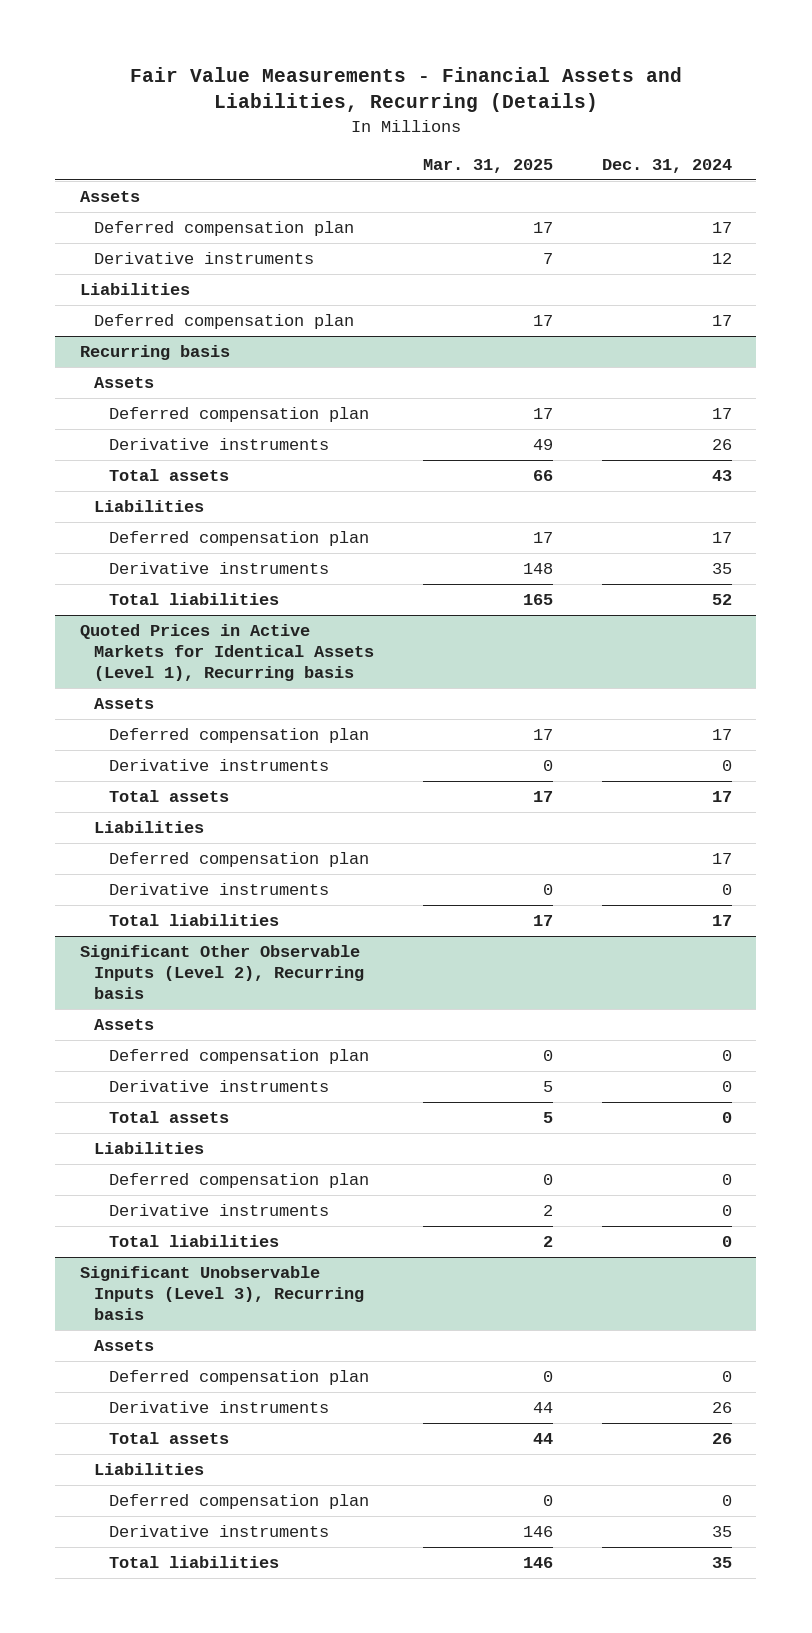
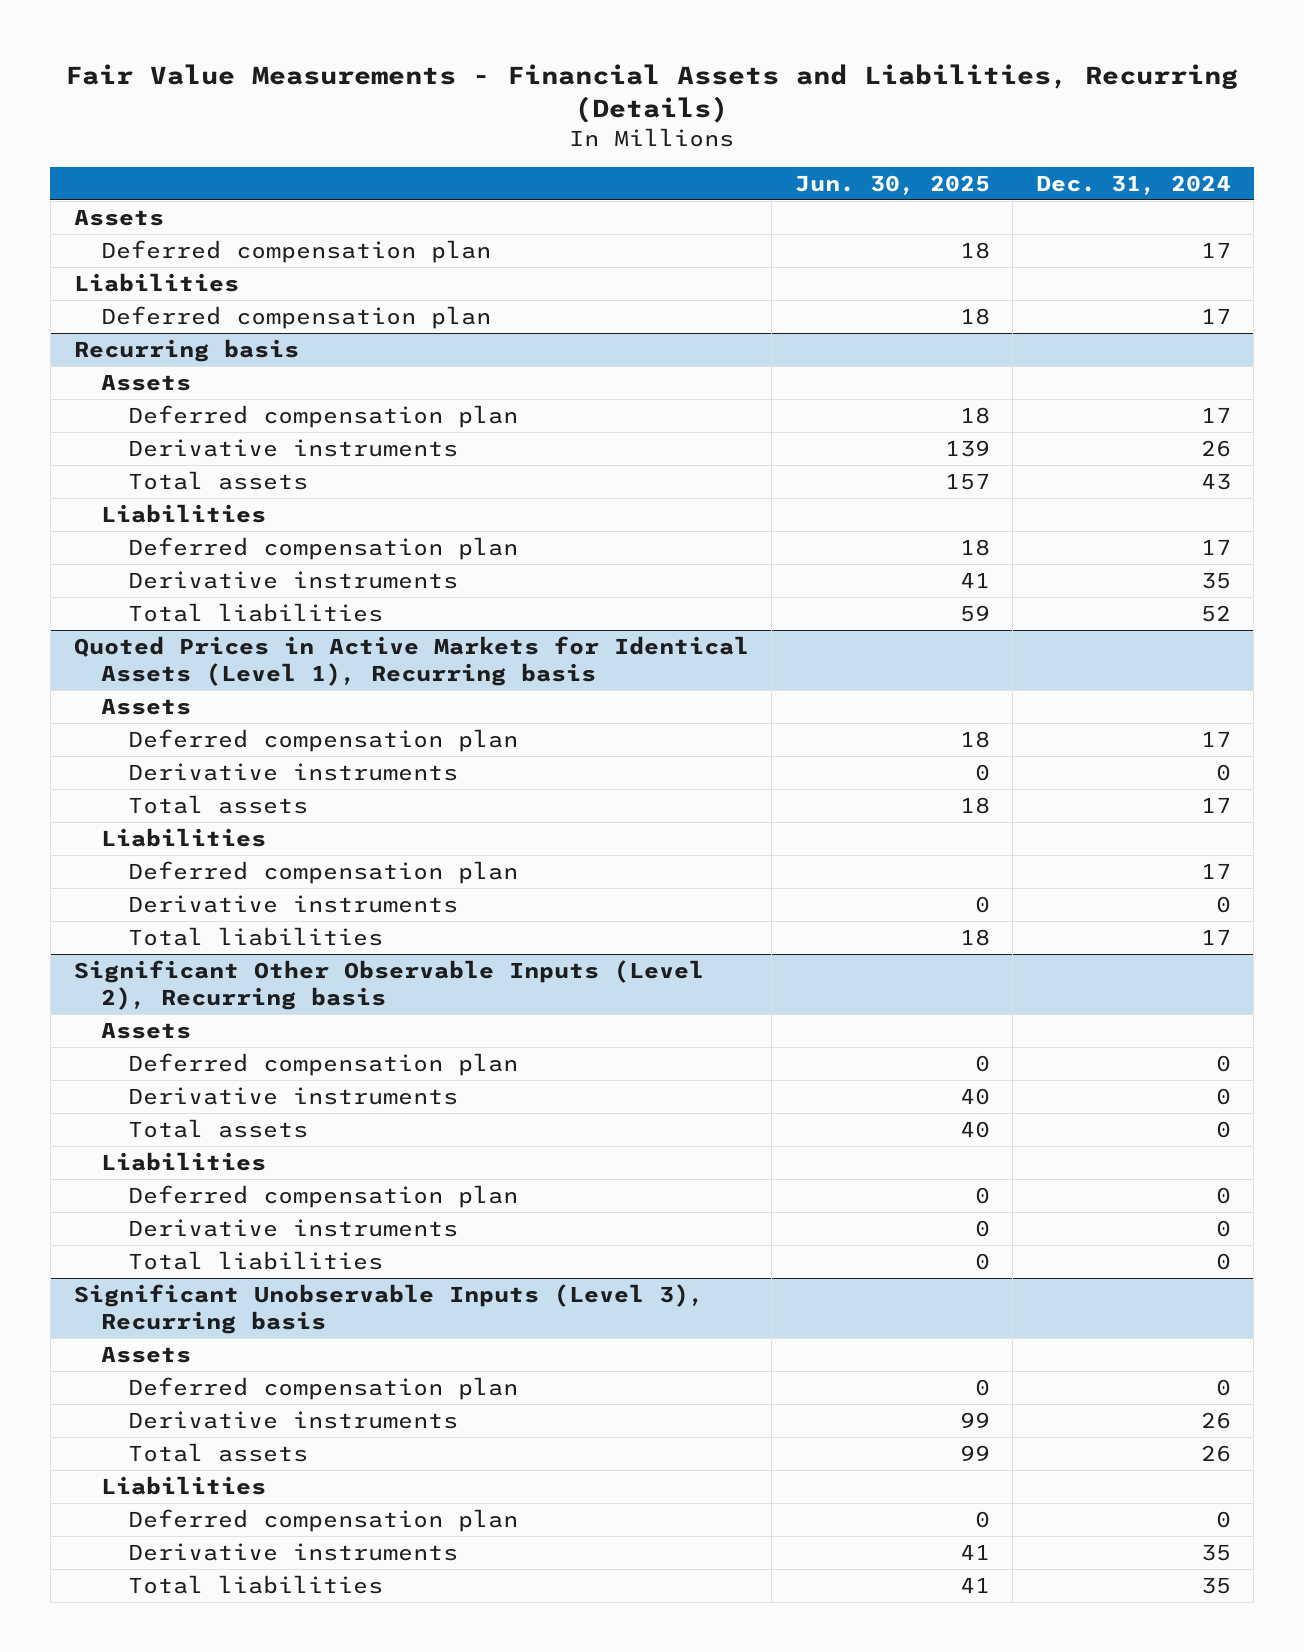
[423,158,554,173] Mar. 31, 2025 -> none
none -> [794,174,990,195] Jun. 30, 2025
[94,252,315,265] Derivative instruments -> none

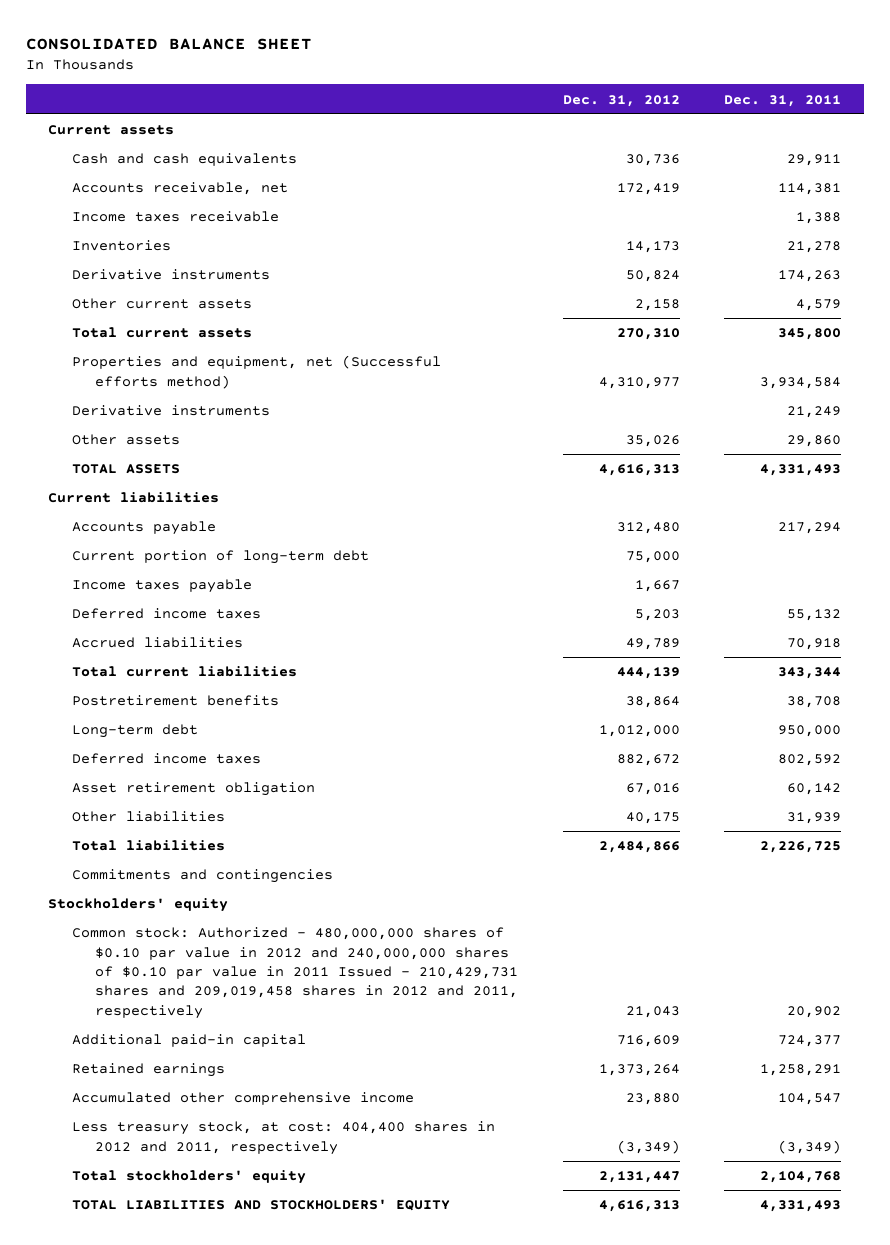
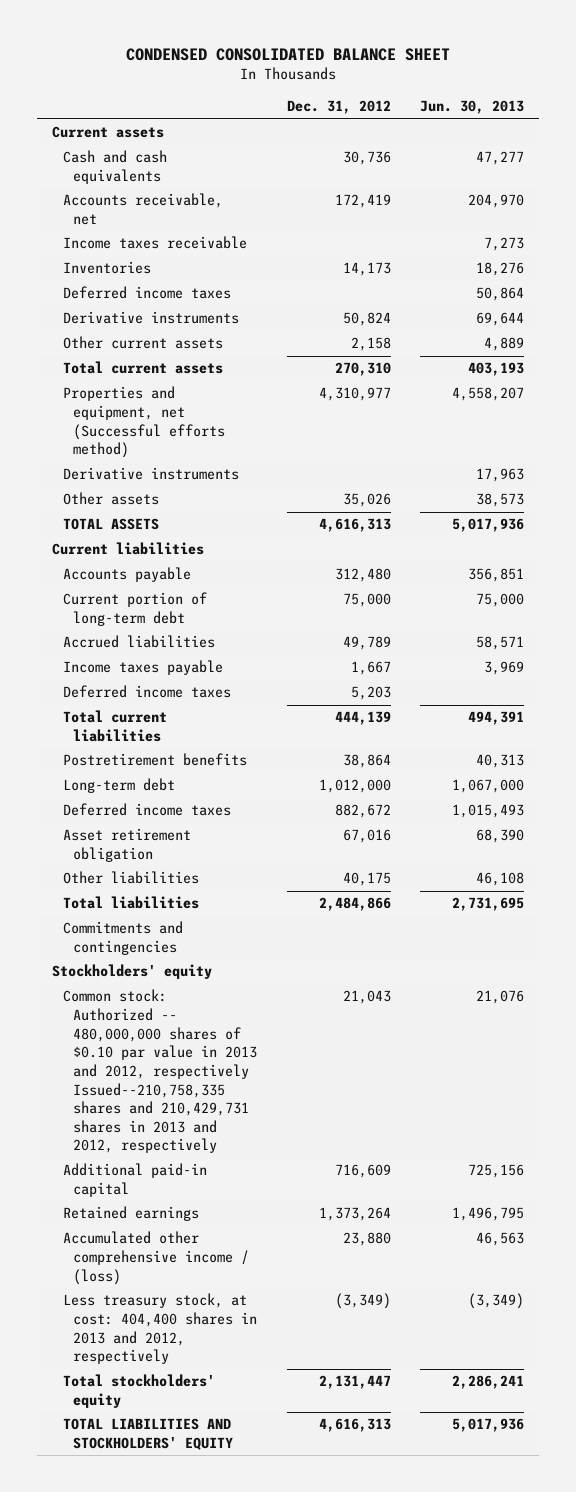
[25,38,312,51] CONSOLIDATED BALANCE SHEET -> [125,47,450,61] CONDENSED CONSOLIDATED BALANCE SHEET
[724,94,842,107] Dec. 31, 2011 -> none
none -> [420,100,525,115] Jun. 30, 2013
none -> [62,286,231,300] Deferred income taxes
[71,637,243,649] Accrued liabilities -> [62,635,215,649] Accrued liabilities
[71,927,519,1019] Common stock: Authorized - 480,000,000 shares of $0.10 par value in 2012 and 240,000,000 shares of $0.10 par value in 2011 Issued - 210,429,731 shares and 209,019,458 shares in 2012 and 2011, respectively -> [62,989,258,1154] Common stock: Authorized -- 480,000,000 shares of $0.10 par value in 2013 and 2012, respectively Issued--210,758,335 shares and 210,429,731 shares in 2013 and 2012, respectively
[71,1092,414,1106] Accumulated other comprehensive income -> [62,1231,250,1285] Accumulated other comprehensive income / (loss)
[71,1121,495,1155] Less treasury stock, at cost: 404,400 shares in 2012 and 2011, respectively -> [62,1293,258,1365] Less treasury stock, at cost: 404,400 shares in 2013 and 2012, respectively

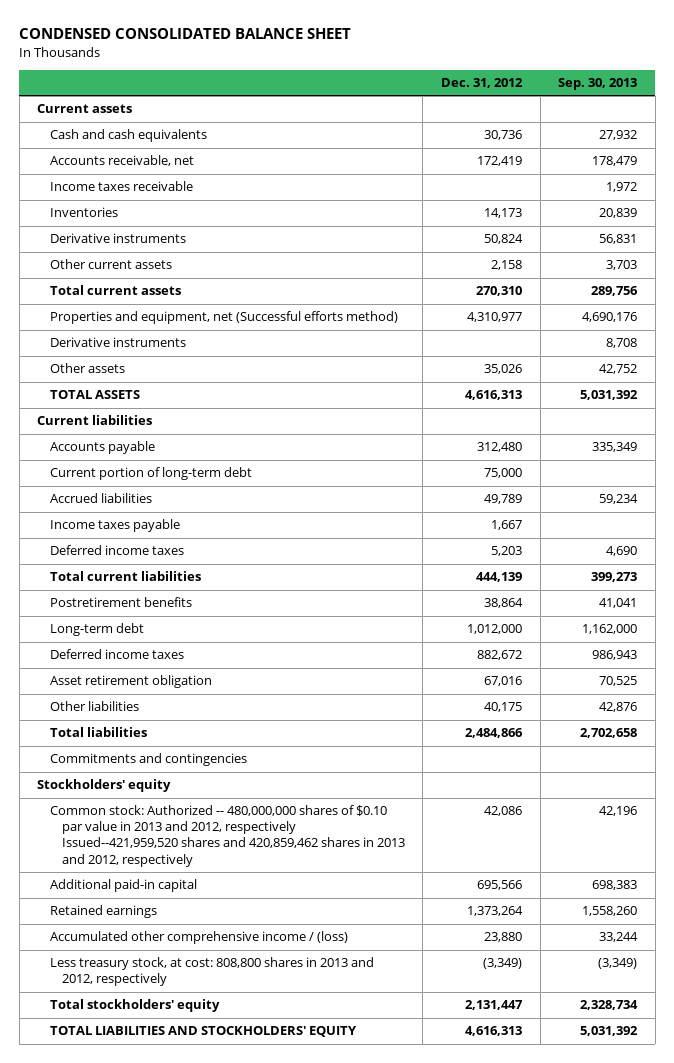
[420,100,525,115] Jun. 30, 2013 -> none
none -> [558,78,638,91] Sep. 30, 2013
[62,286,231,300] Deferred income taxes -> none
[62,989,258,1154] Common stock: Authorized -- 480,000,000 shares of $0.10 par value in 2013 and 2012, respectively Issued--210,758,335 shares and 210,429,731 shares in 2013 and 2012, respectively -> [49,805,405,867] Common stock: Authorized -- 480,000,000 shares of $0.10 par value in 2013 and 2012, respectively Issued--421,959,520 shares and 420,859,462 shares in 2013 and 2012, respectively
[342,990,391,1005] 21,043 -> [484,806,523,817] 42,086
[334,1164,391,1179] 716,609 -> [477,880,523,891] 695,566
[62,1293,258,1365] Less treasury stock, at cost: 404,400 shares in 2013 and 2012, respectively -> [49,957,374,987] Less treasury stock, at cost: 808,800 shares in 2013 and 2012, respectively

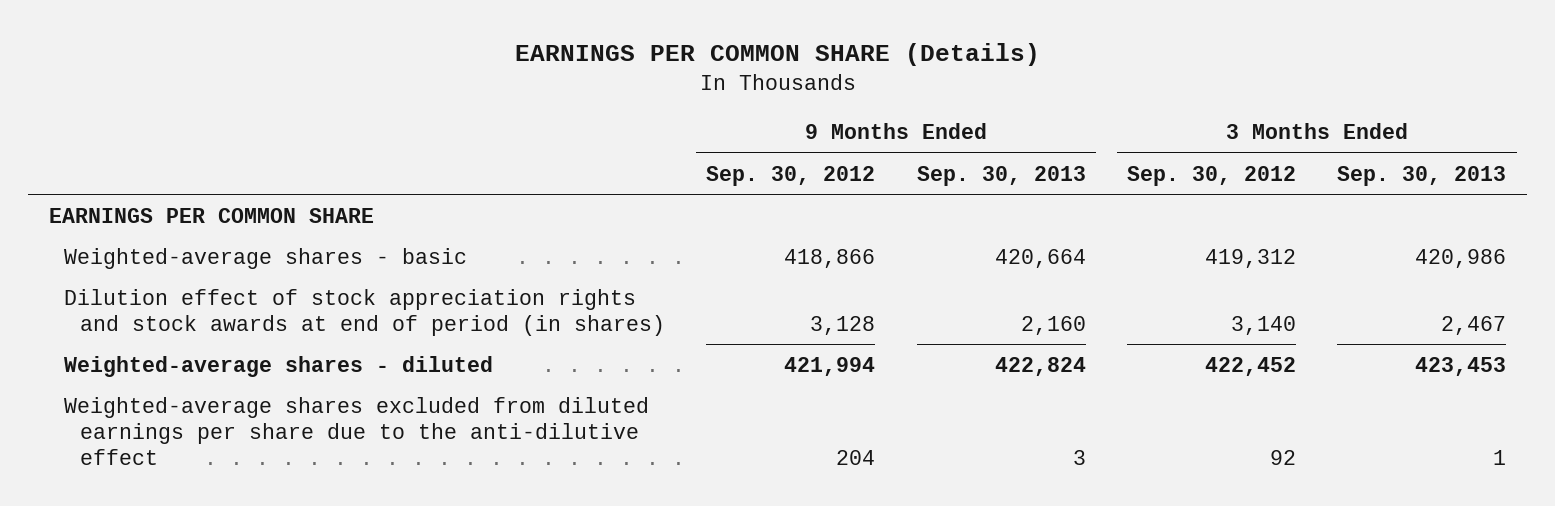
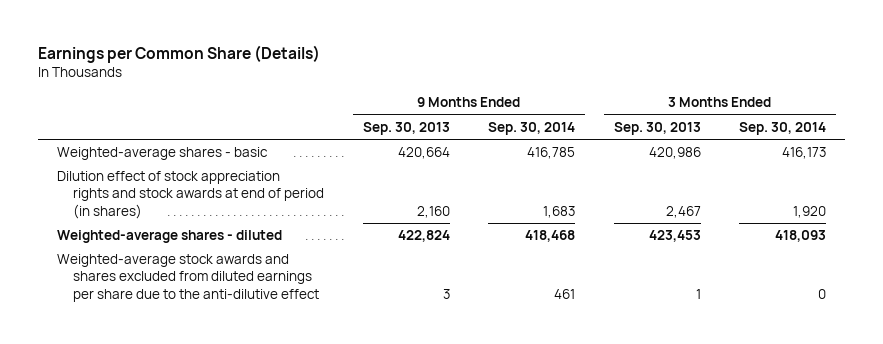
[514,43,1040,67] EARNINGS PER COMMON SHARE (Details) -> [38,44,321,63] Earnings per Common Share (Details)
[706,165,876,186] Sep. 30, 2012 -> none
[1126,165,1296,186] Sep. 30, 2012 -> none
none -> [488,121,576,135] Sep. 30, 2014
none -> [739,121,827,135] Sep. 30, 2014
[48,207,374,223] EARNINGS PER COMMON SHARE -> none
[64,396,650,465] Weighted-average shares excluded from diluted earnings per share due to the anti-dilutive effect -> [57,254,320,302] Weighted-average stock awards and shares excluded from diluted earnings per share due to the anti-dilutive effect

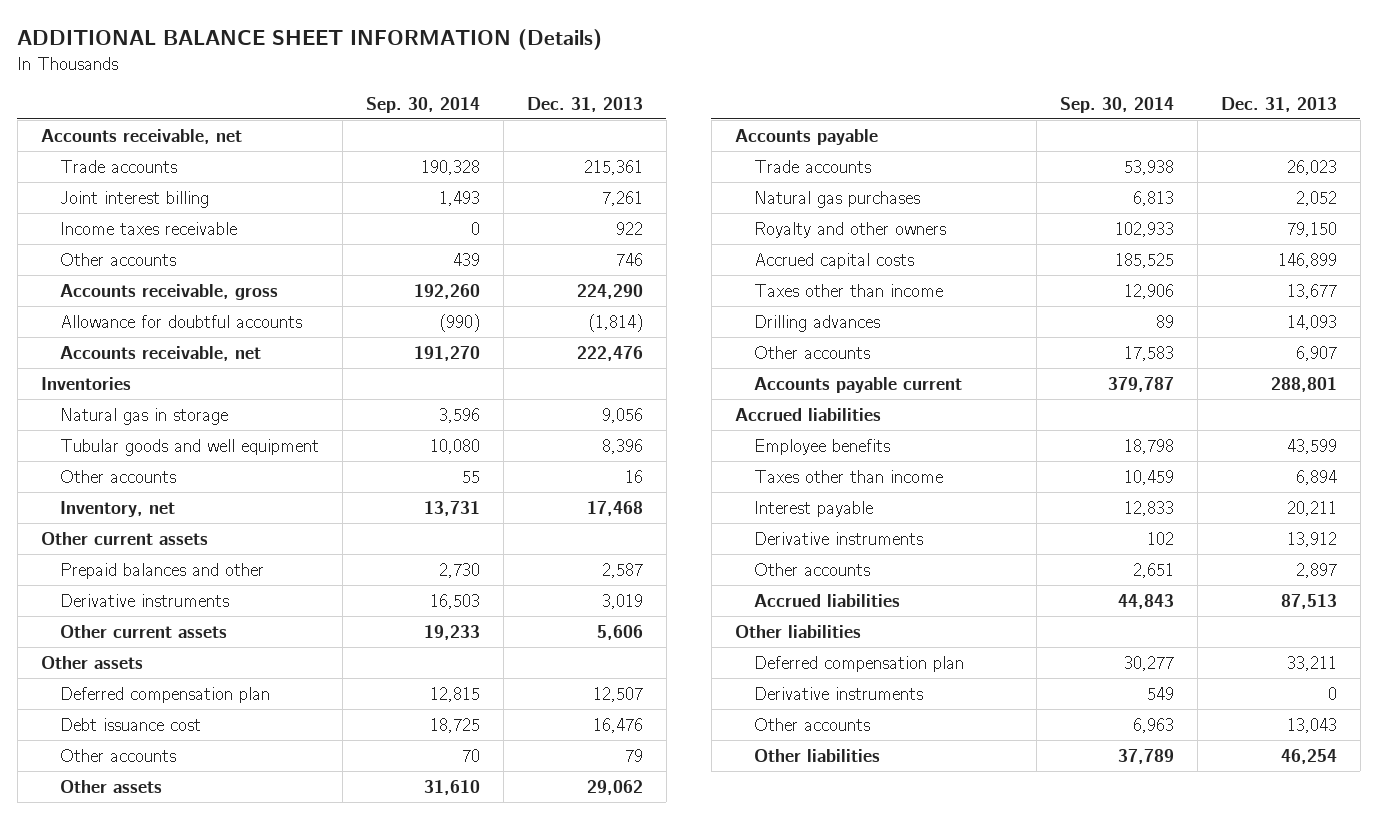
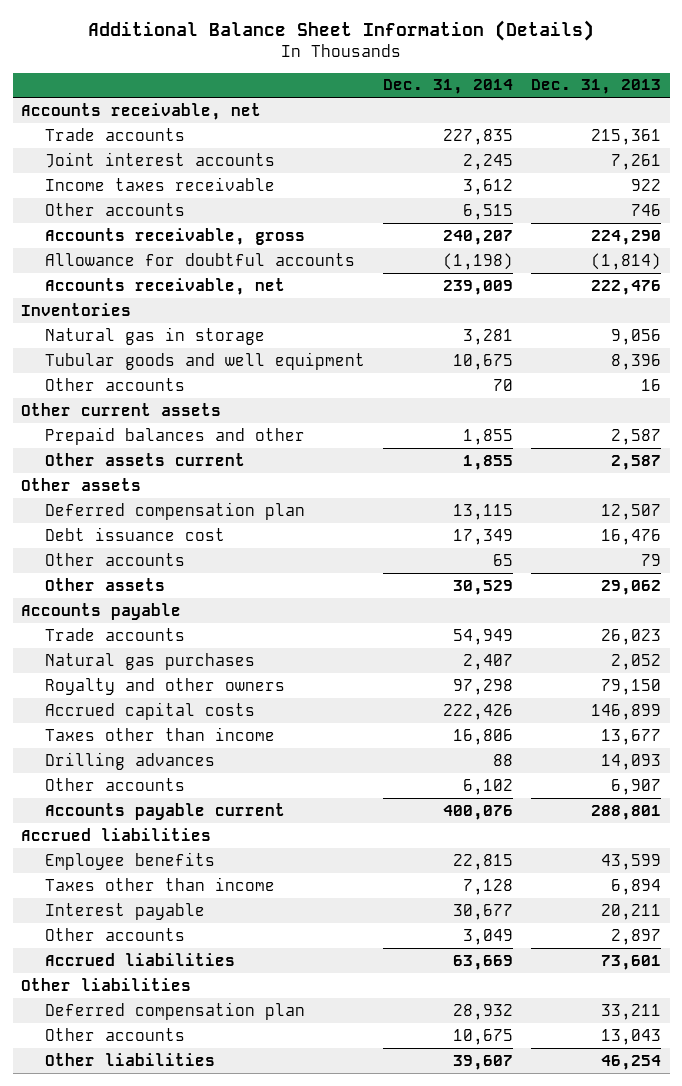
[17,29,603,51] ADDITIONAL BALANCE SHEET INFORMATION (Details) -> [88,20,595,42] Additional Balance Sheet Information (Details)
[365,96,480,113] Sep. 30, 2014 -> none
none -> [382,79,513,95] Dec. 31, 2014
[59,190,209,208] Joint interest billing -> [45,151,276,168] Joint interest accounts
[59,500,175,517] Inventory, net -> none
[59,593,229,607] Derivative instruments -> none
[59,624,227,638] Other current assets -> [45,452,246,466] Other assets current
[596,624,643,640] 5,606 -> [610,454,661,470] 2,587
[753,531,923,545] Derivative instruments -> none
[1280,593,1337,609] 87,513 -> [600,954,661,970] 73,601
[753,686,923,700] Derivative instruments -> none

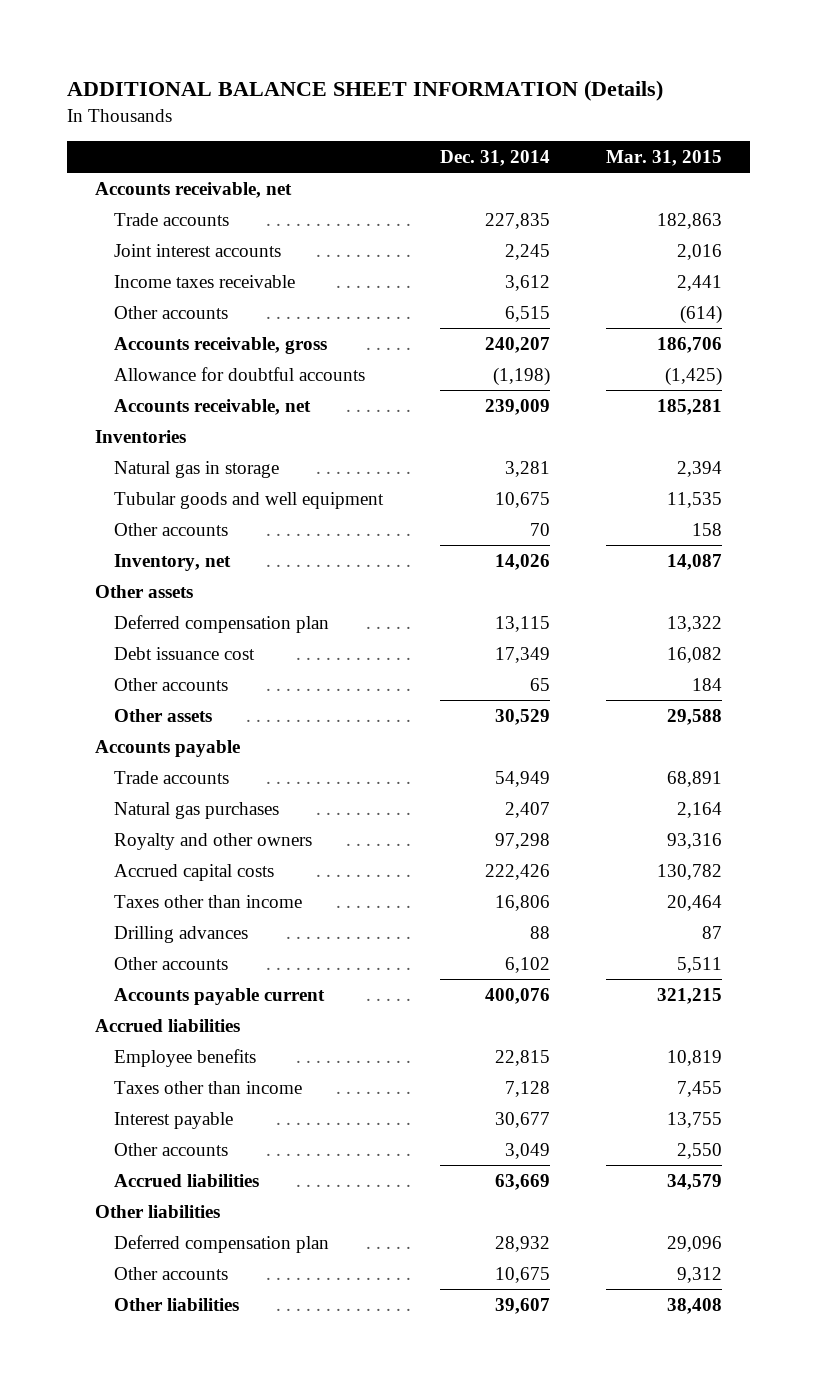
[88,20,595,42] Additional Balance Sheet Information (Details) -> [66,80,663,102] ADDITIONAL BALANCE SHEET INFORMATION (Details)
[530,79,661,95] Dec. 31, 2013 -> none
none -> [605,149,722,166] Mar. 31, 2015
[21,402,222,416] Other current assets -> none
[45,426,306,445] Prepaid balances and other -> none
[45,452,246,466] Other assets current -> none
none -> [114,553,232,571] Inventory, net

